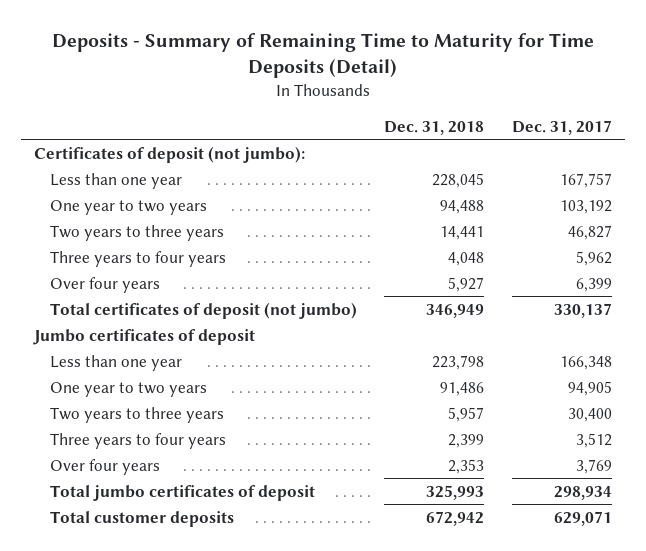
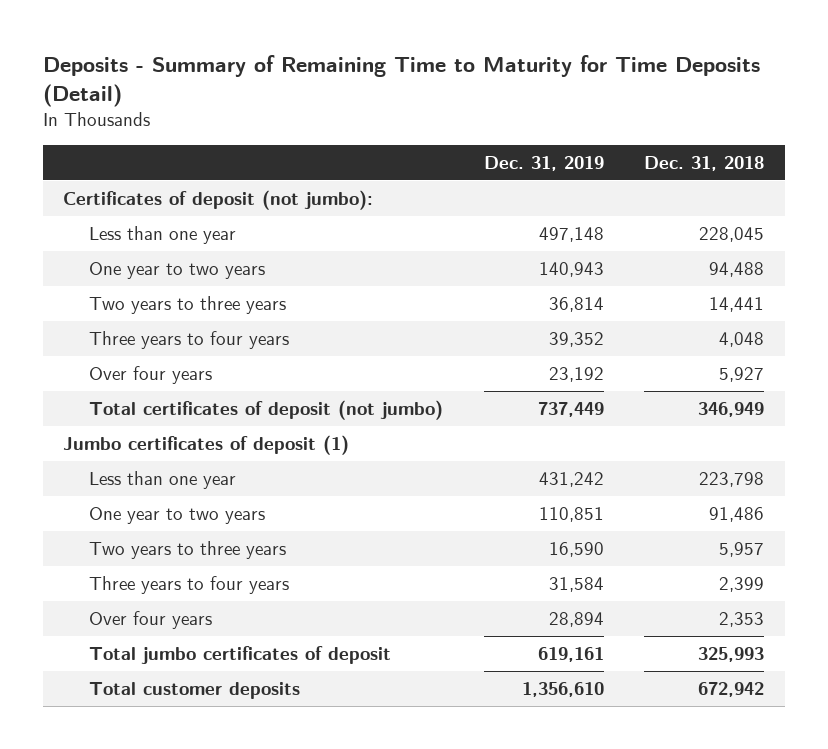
[511,119,612,135] Dec. 31, 2017 -> none
none -> [483,155,604,171] Dec. 31, 2019
[33,328,256,345] Jumbo certificates of deposit -> [63,435,350,456] Jumbo certificates of deposit (1)

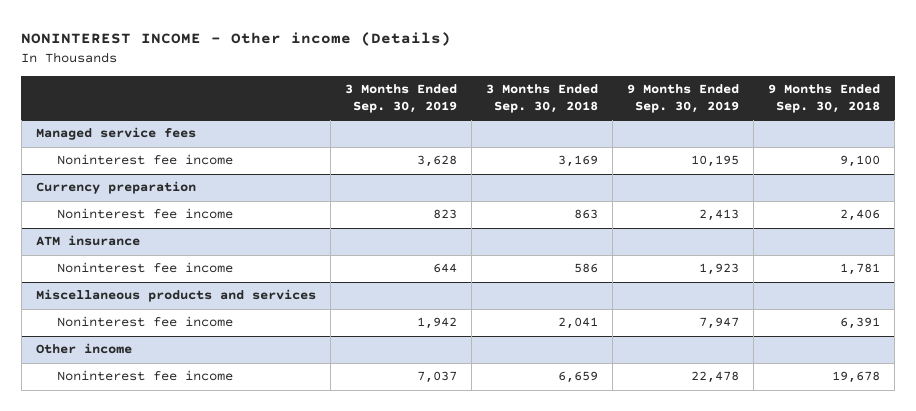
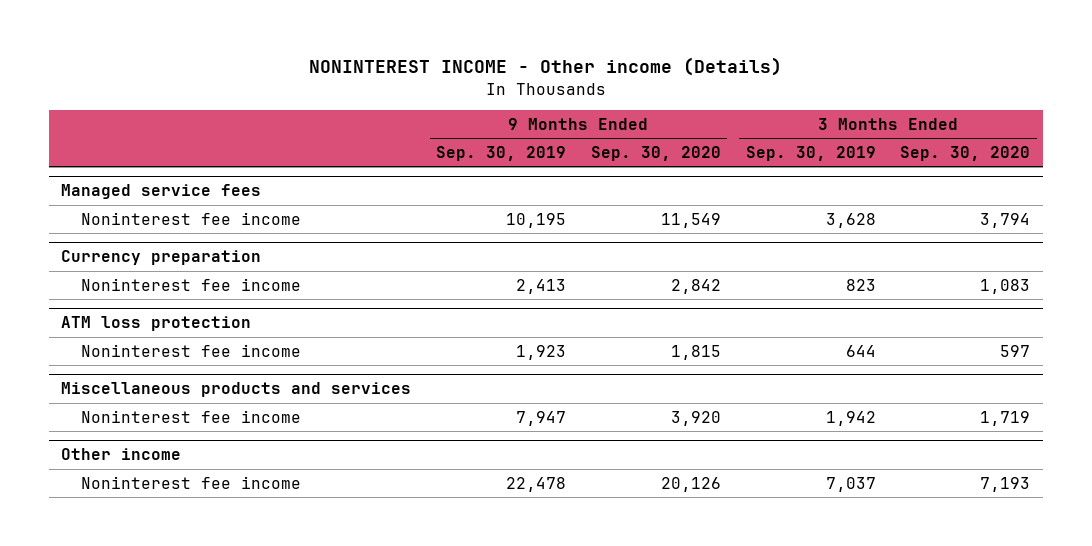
[485,84,598,113] 3 Months Ended Sep. 30, 2018 -> none
[768,84,881,113] 9 Months Ended Sep. 30, 2018 -> none
none -> [590,146,721,162] Sep. 30, 2020
none -> [900,146,1031,162] Sep. 30, 2020
[35,235,140,247] ATM insurance -> [61,316,252,332] ATM loss protection

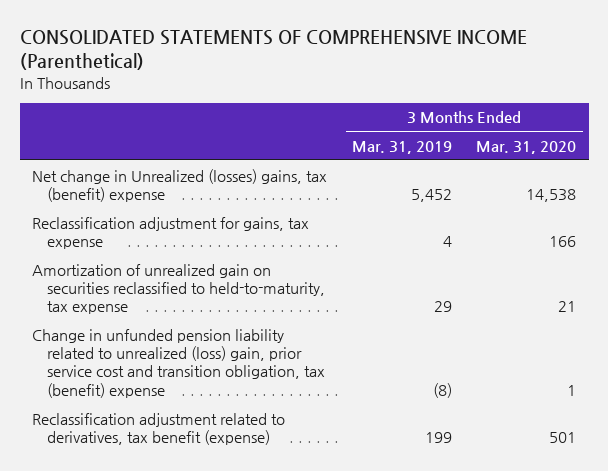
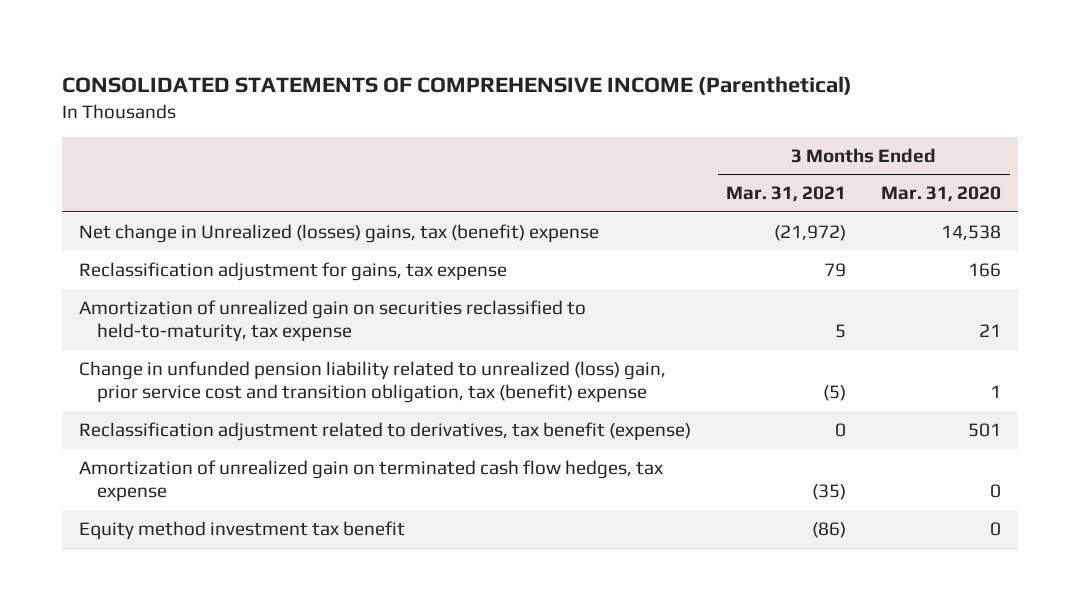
[351,140,452,154] Mar. 31, 2019 -> none
none -> [726,186,847,203] Mar. 31, 2021
none -> [79,459,664,502] Amortization of unrealized gain on terminated cash flow hedges, tax expense
none -> [79,520,406,539] Equity method investment tax benefit

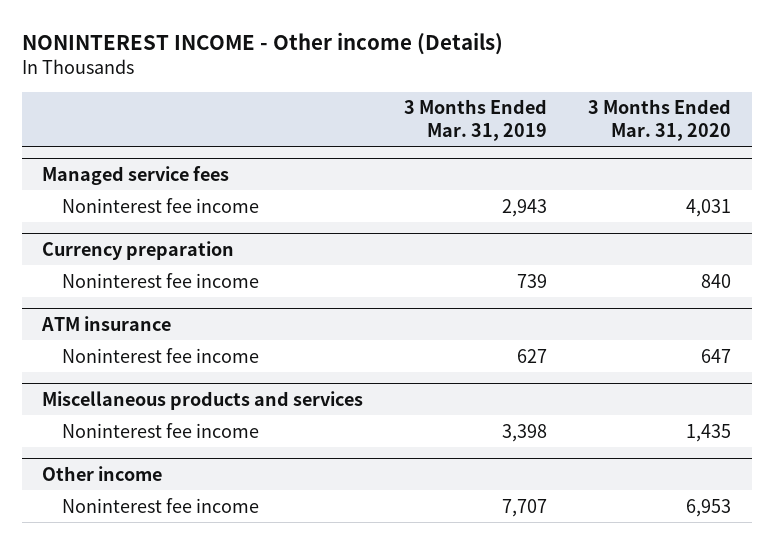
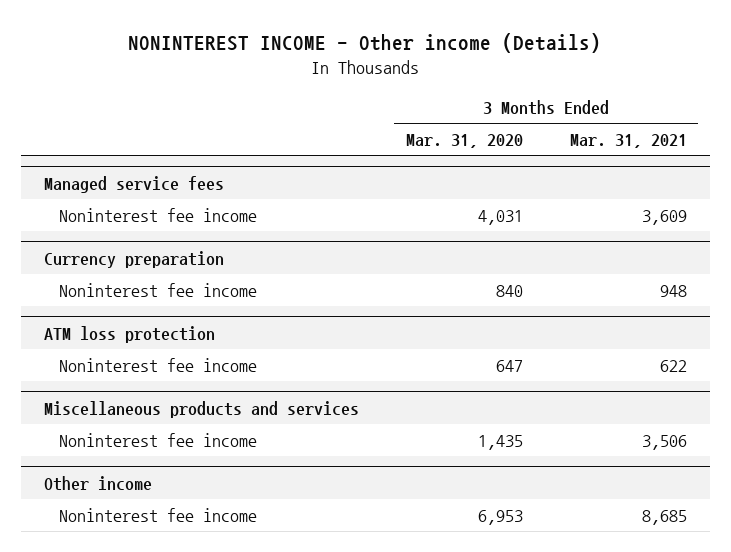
[404,99,548,141] 3 Months Ended Mar. 31, 2019 -> none
none -> [569,133,687,148] Mar. 31, 2021
[41,315,172,331] ATM insurance -> [44,325,216,343] ATM loss protection

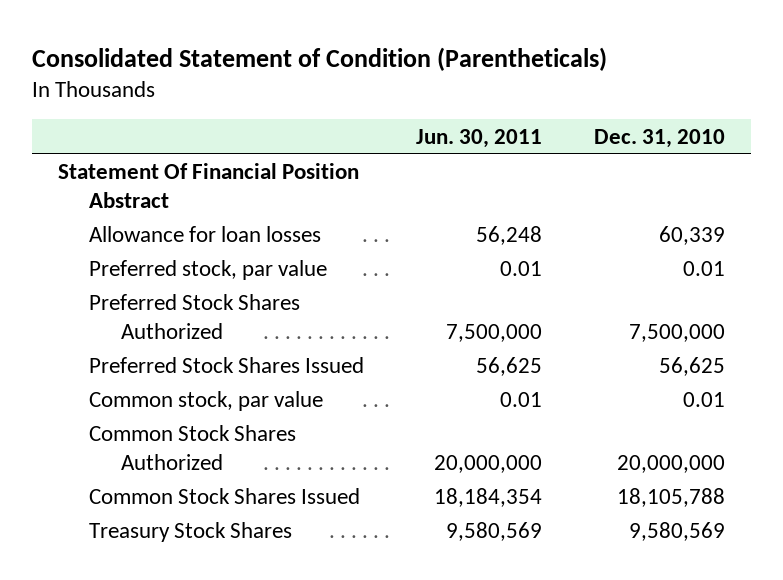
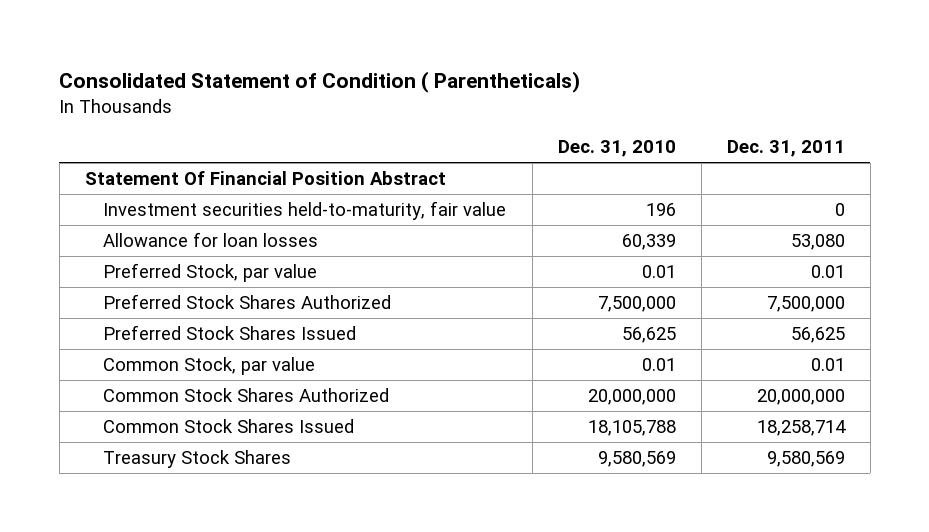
[31,46,607,71] Consolidated Statement of Condition (Parentheticals) -> [59,70,581,93] Consolidated Statement of Condition ( Parentheticals)
[416,128,543,148] Jun. 30, 2011 -> none
none -> [726,140,845,158] Dec. 31, 2011
none -> [103,201,507,221] Investment securities held-to-maturity, fair value
[89,260,328,281] Preferred stock, par value -> [103,263,318,283] Preferred Stock, par value
[89,391,324,412] Common stock, par value -> [103,357,316,376] Common Stock, par value

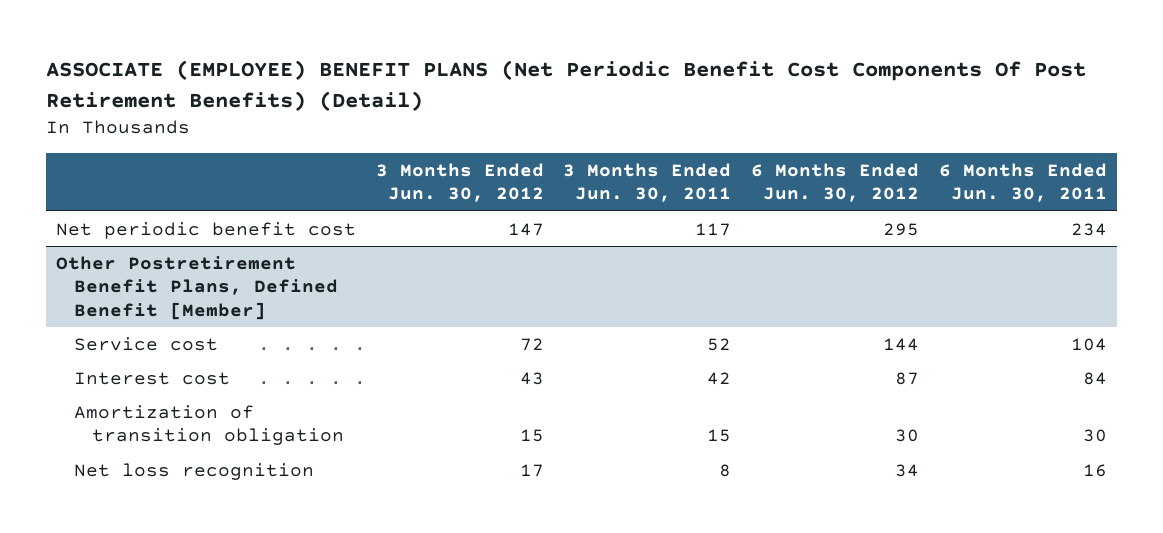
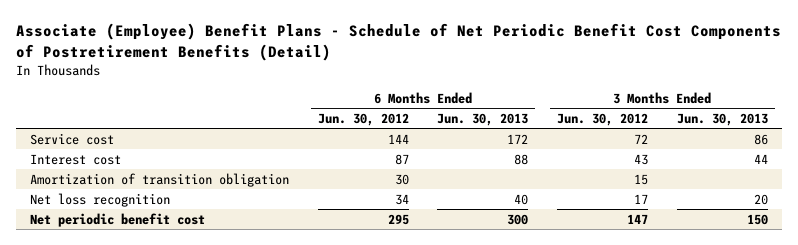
[46,60,1087,111] ASSOCIATE (EMPLOYEE) BENEFIT PLANS (Net Periodic Benefit Cost Components Of Post Retirement Benefits) (Detail) -> [15,23,781,61] Associate (Employee) Benefit Plans - Schedule of Net Periodic Benefit Cost Components of Postretirement Benefits (Detail)
[563,162,732,203] 3 Months Ended Jun. 30, 2011 -> none
[938,162,1107,203] 6 Months Ended Jun. 30, 2011 -> none
none -> [437,112,529,126] Jun. 30, 2013
none -> [676,112,768,126] Jun. 30, 2013
[55,255,338,320] Other Postretirement Benefit Plans, Defined Benefit [Member] -> none
[55,221,356,239] Net periodic benefit cost -> [30,212,206,227] Net periodic benefit cost

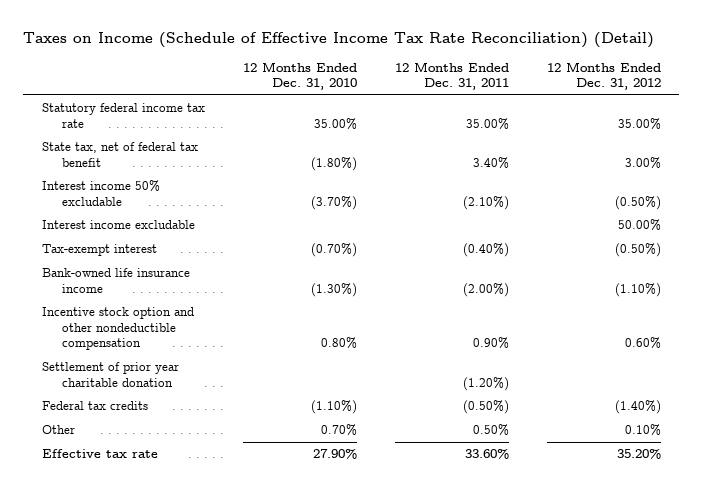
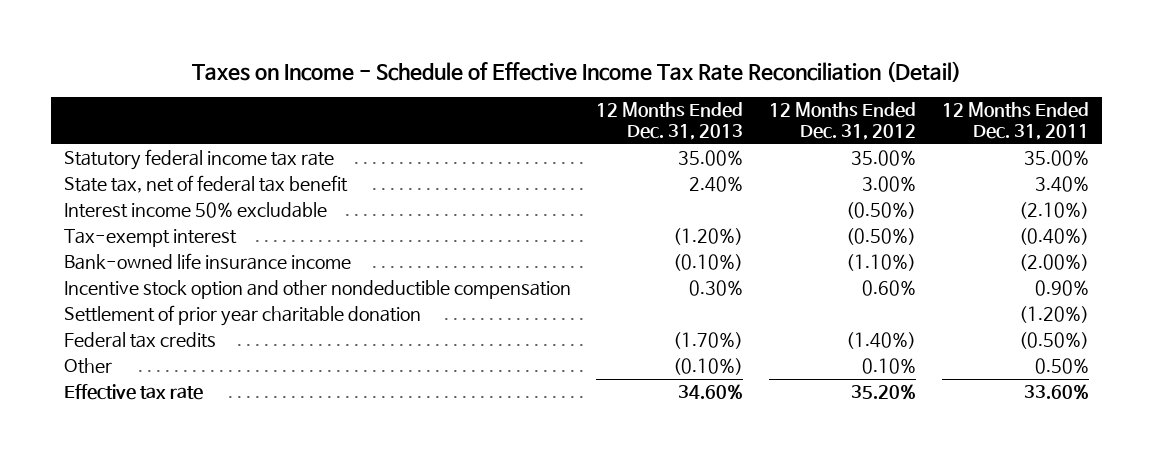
[22,31,654,48] Taxes on Income (Schedule of Effective Income Tax Rate Reconciliation) (Detail) -> [192,60,962,82] Taxes on Income - Schedule of Effective Income Tax Rate Reconciliation (Detail)
[242,61,357,91] 12 Months Ended Dec. 31, 2010 -> none
none -> [596,102,744,141] 12 Months Ended Dec. 31, 2013
[41,220,195,230] Interest income excludable -> none

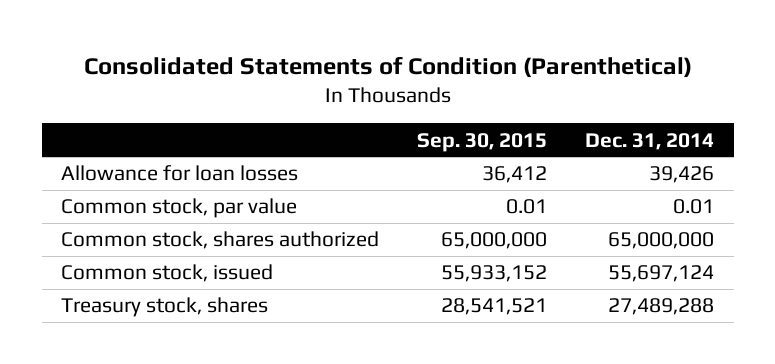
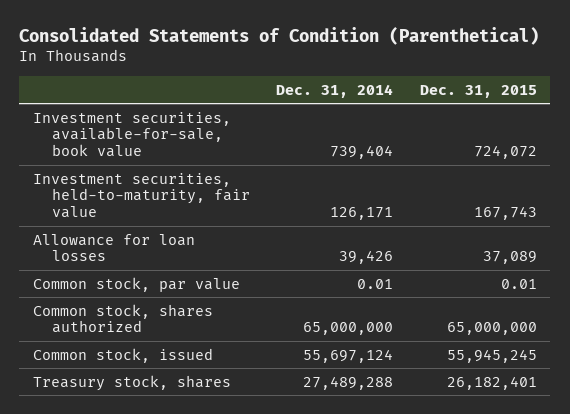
[417,132,548,152] Sep. 30, 2015 -> none
none -> [420,84,538,98] Dec. 31, 2015
none -> [32,111,231,158] Investment securities, available-for-sale, book value
none -> [32,172,250,219] Investment securities, held-to-maturity, fair value

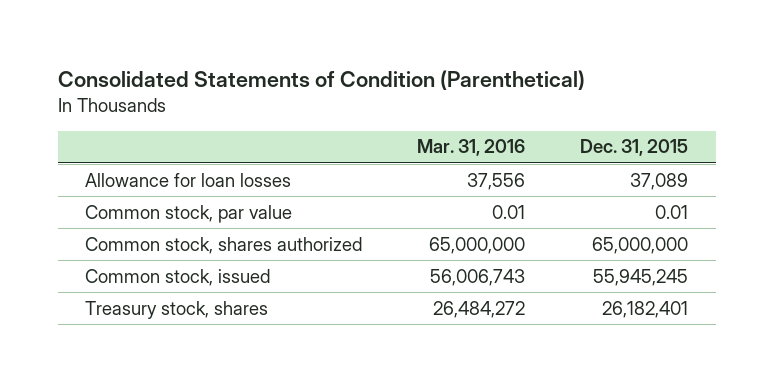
[276,83,394,98] Dec. 31, 2014 -> none
none -> [417,139,526,157] Mar. 31, 2016
[32,111,231,158] Investment securities, available-for-sale, book value -> none
[32,172,250,219] Investment securities, held-to-maturity, fair value -> none

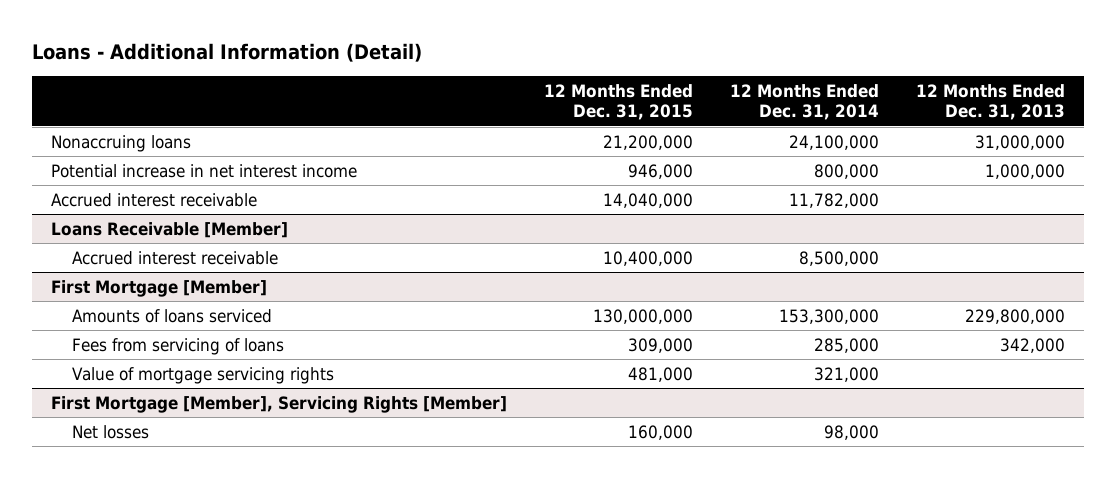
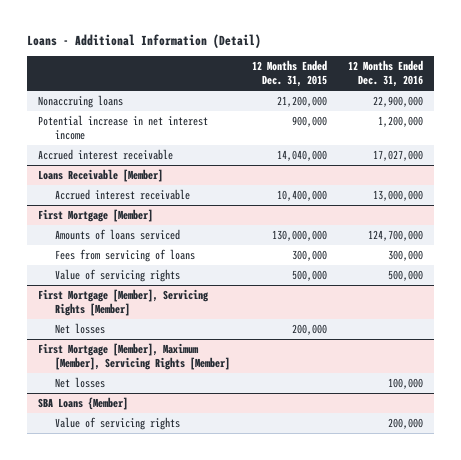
[730,83,880,121] 12 Months Ended Dec. 31, 2014 -> none
[916,83,1066,121] 12 Months Ended Dec. 31, 2013 -> none
none -> [348,60,424,88] 12 Months Ended Dec. 31, 2016
[628,163,694,179] 946,000 -> [291,116,327,128] 900,000
[628,337,694,353] 309,000 -> [291,250,327,262] 300,000
[72,366,335,384] Value of mortgage servicing rights -> [54,269,180,283] Value of servicing rights
[628,366,694,382] 481,000 -> [291,270,327,282] 500,000
[628,424,694,440] 160,000 -> [291,324,327,336] 200,000
none -> [37,343,230,370] First Mortgage [Member], Maximum [Member], Servicing Rights [Member]
none -> [54,377,105,389] Net losses
none -> [37,397,128,411] SBA Loans {Member]
none -> [54,417,180,431] Value of servicing rights

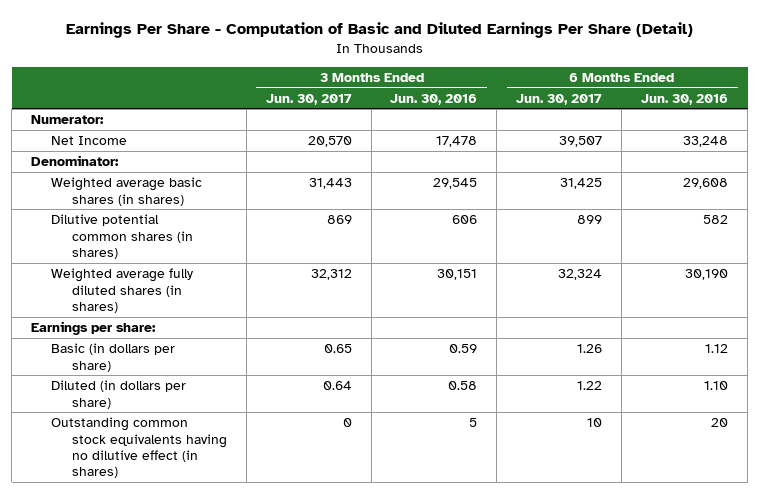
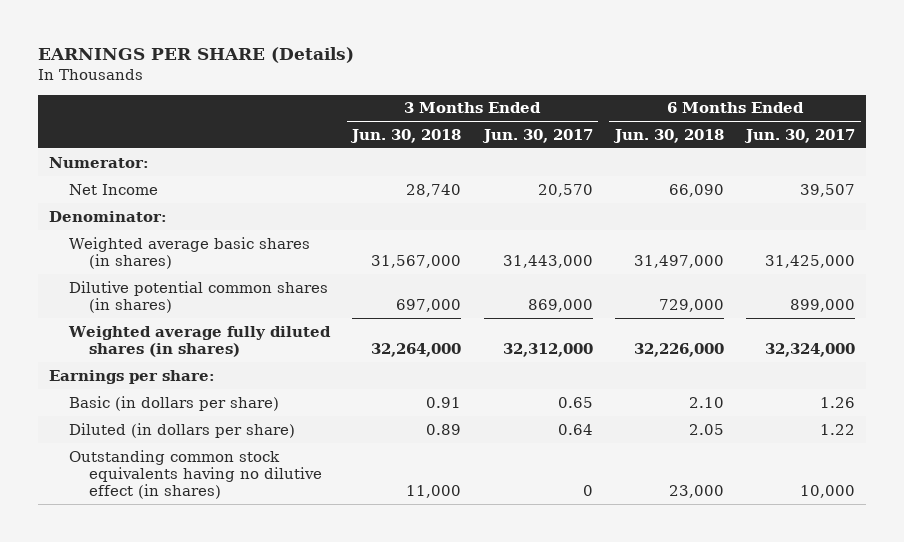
[65,21,693,38] Earnings Per Share - Computation of Basic and Diluted Earnings Per Share (Detail) -> [37,47,354,64] EARNINGS PER SHARE (Details)
[390,93,478,105] Jun. 30, 2016 -> none
[641,93,729,105] Jun. 30, 2016 -> none
none -> [350,128,462,143] Jun. 30, 2018
none -> [612,128,724,143] Jun. 30, 2018
[308,178,352,190] 31,443 -> [502,254,593,268] 31,443,000
[560,178,603,190] 31,425 -> [765,254,856,268] 31,425,000
[326,215,352,225] 869 -> [527,298,593,312] 869,000
[577,215,603,225] 899 -> [790,298,856,312] 899,000
[310,269,352,281] 32,312 -> [502,342,593,357] 32,312,000
[558,269,603,281] 32,324 -> [765,342,856,357] 32,324,000
[587,418,603,428] 10 -> [800,484,856,498] 10,000

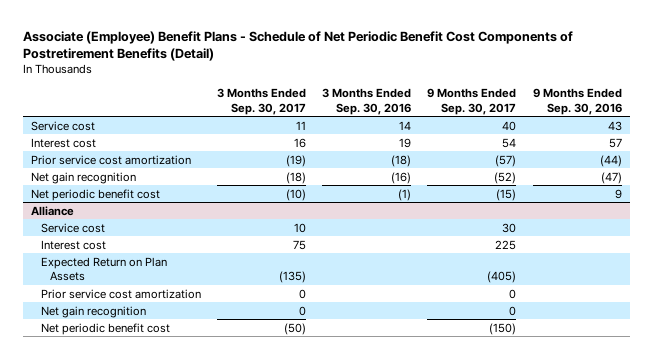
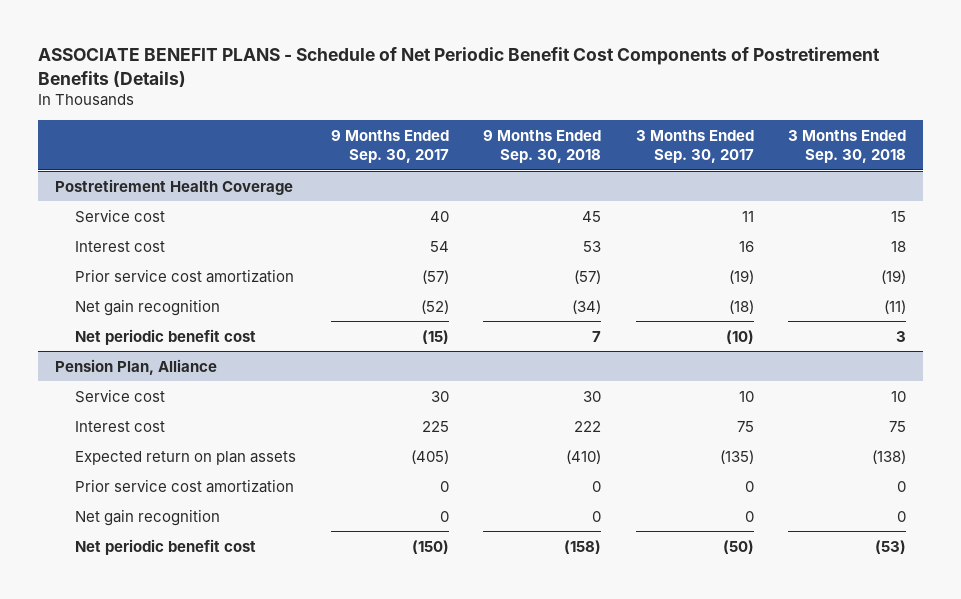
[23,30,574,62] Associate (Employee) Benefit Plans - Schedule of Net Periodic Benefit Cost Components of Postretirement Benefits (Detail) -> [37,47,880,87] ASSOCIATE BENEFIT PLANS - Schedule of Net Periodic Benefit Cost Components of Postretirement Benefits (Details)
[322,88,412,115] 3 Months Ended Sep. 30, 2016 -> none
[532,88,622,115] 9 Months Ended Sep. 30, 2016 -> none
none -> [483,130,602,164] 9 Months Ended Sep. 30, 2018
none -> [788,130,907,164] 3 Months Ended Sep. 30, 2018
none -> [54,178,293,195] Postretirement Health Coverage
[31,205,75,216] Alliance -> none
none -> [54,358,217,375] Pension Plan, Alliance
[40,256,167,282] Expected Return on Plan Assets -> [75,450,297,465] Expected return on plan assets

